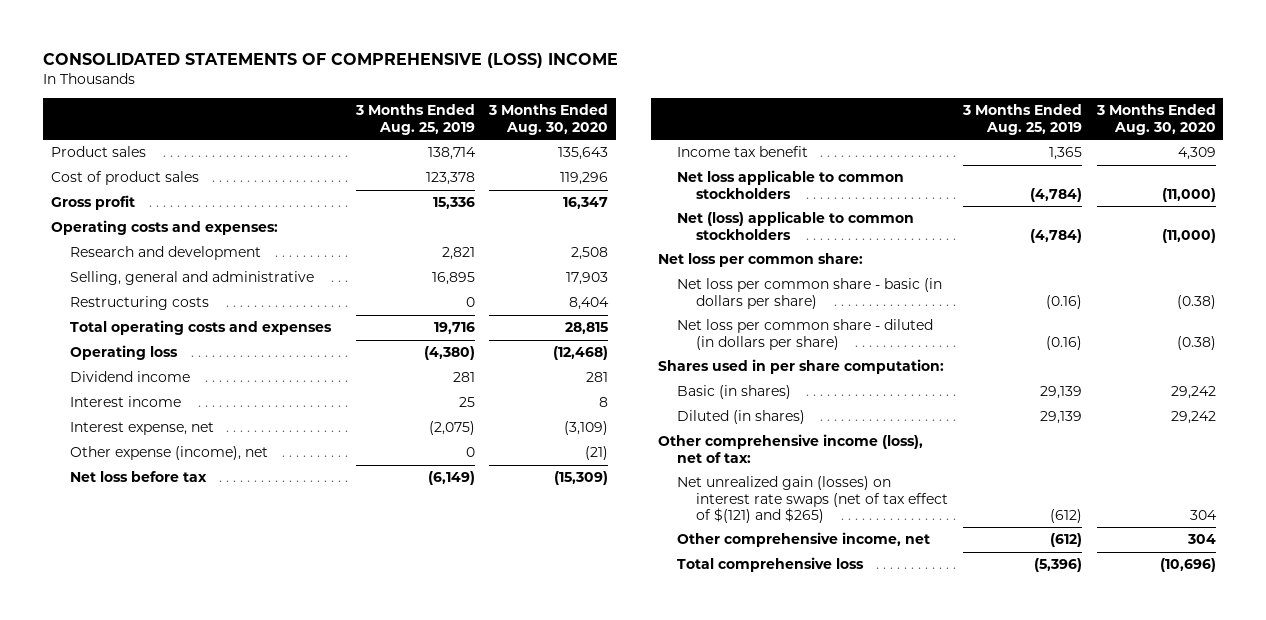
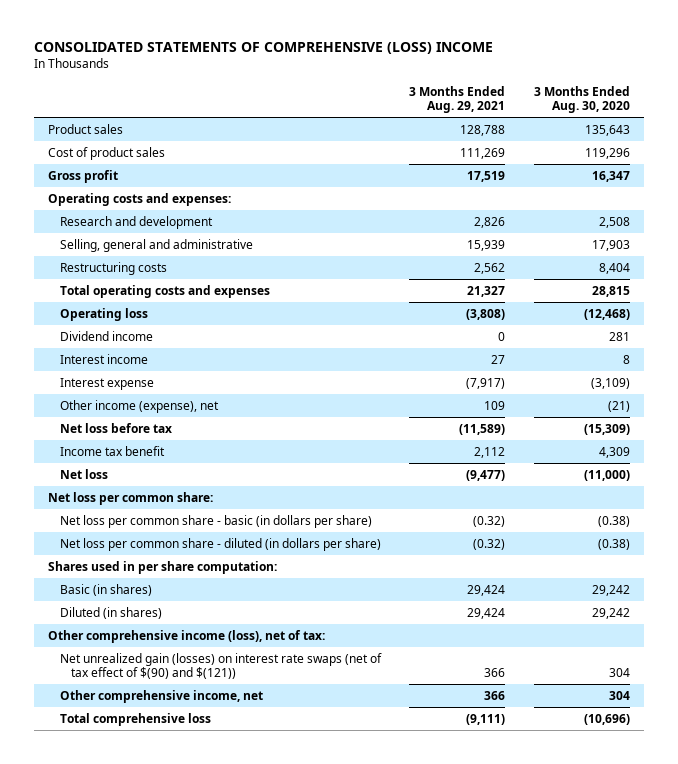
[354,104,475,135] 3 Months Ended Aug. 25, 2019 -> none
none -> [409,86,506,114] 3 Months Ended Aug. 29, 2021
[69,422,214,436] Interest expense, net -> [59,377,154,390] Interest expense
[69,446,268,461] Other expense (income), net -> [59,399,219,413] Other income (expense), net
[677,170,905,199] Net loss applicable to common stockholders -> none
[677,211,915,240] Net (loss) applicable to common stockholders -> [59,468,108,479] Net loss
[677,476,949,523] Net unrealized gain (losses) on interest rate swaps (net of tax effect of $(121) and $265) -> [59,652,382,679] Net unrealized gain (losses) on interest rate swaps (net of tax effect of $(90) and $(121))

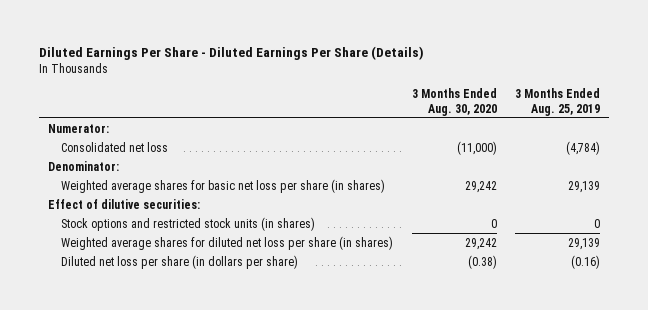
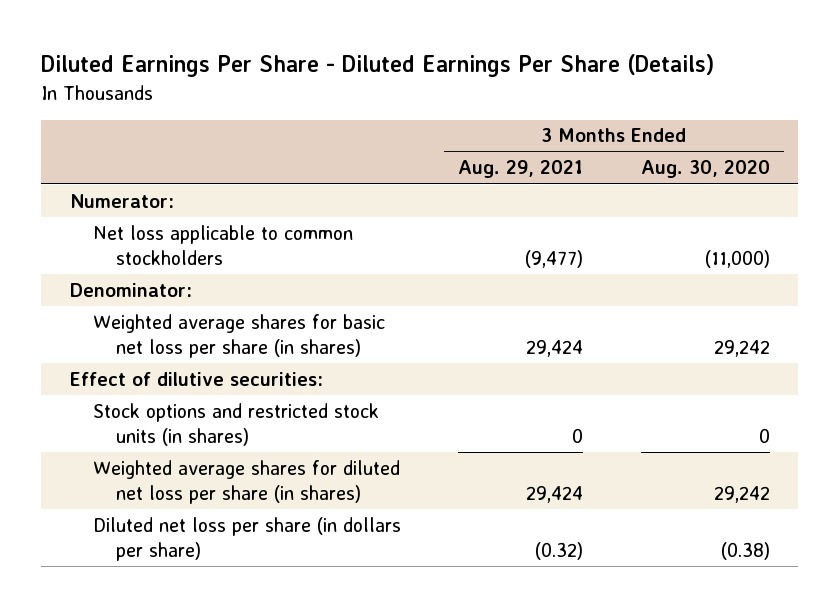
[514,88,600,116] 3 Months Ended Aug. 25, 2019 -> none
none -> [458,160,584,179] Aug. 29, 2021
[61,141,169,152] Consolidated net loss -> [93,224,354,266] Net loss applicable to common stockholders

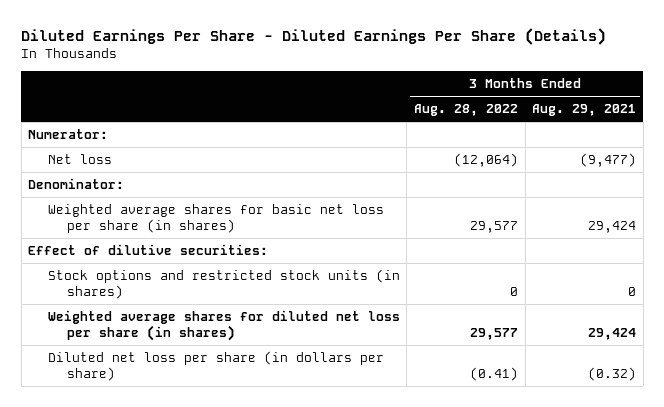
[640,160,770,179] Aug. 30, 2020 -> none
none -> [413,104,518,117] Aug. 28, 2022
[93,224,354,266] Net loss applicable to common stockholders -> [47,154,112,165] Net loss

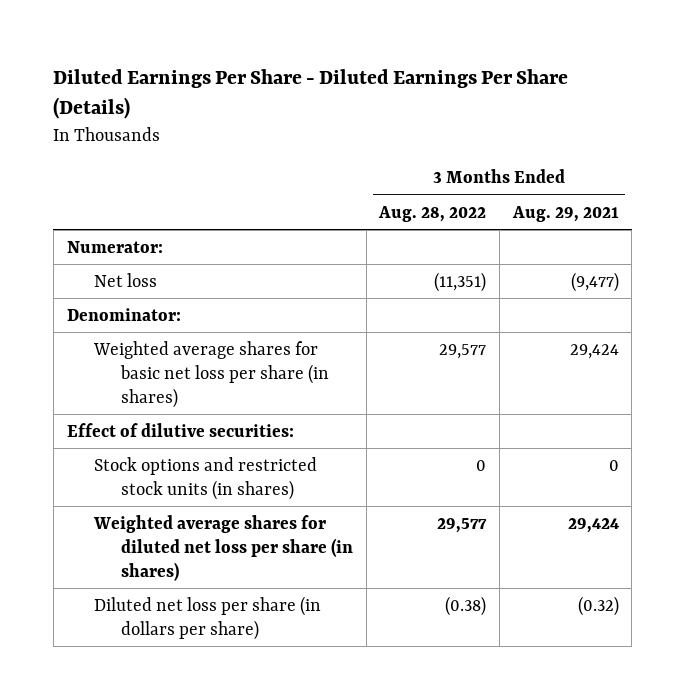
[453,153,518,168] (12,064) -> [434,271,487,292] (11,351)
[469,366,518,381] (0.41) -> [445,595,487,616] (0.38)

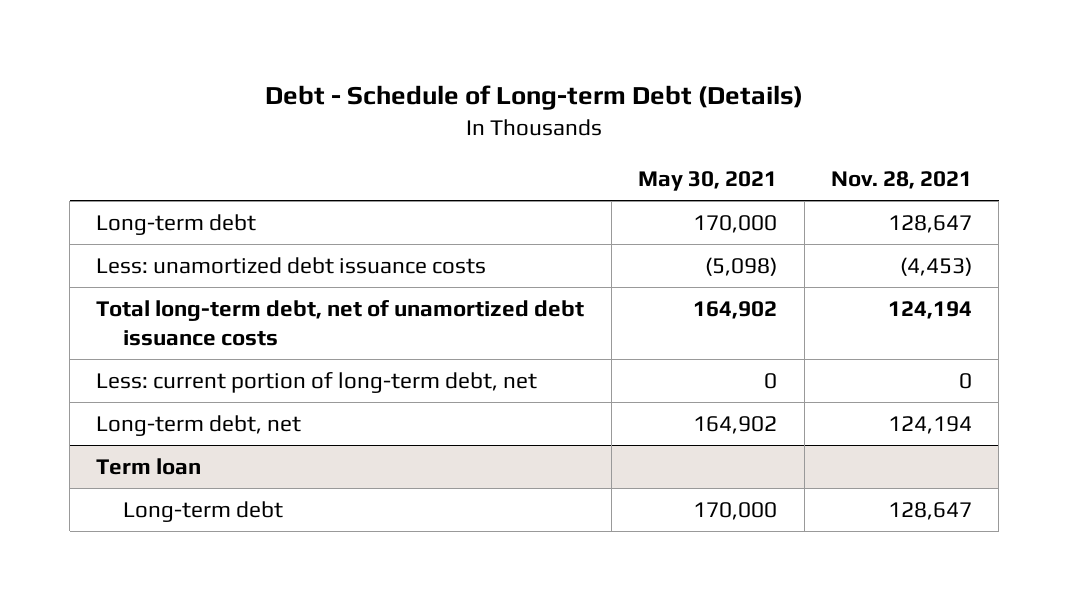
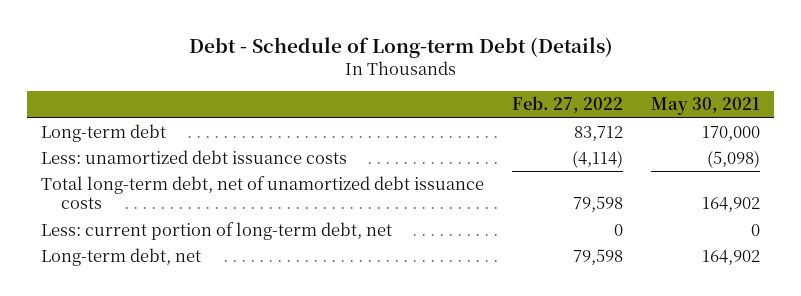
[830,171,972,190] Nov. 28, 2021 -> none
none -> [512,96,624,114] Feb. 27, 2022
[96,457,202,475] Term loan -> none
[122,500,283,522] Long-term debt -> none

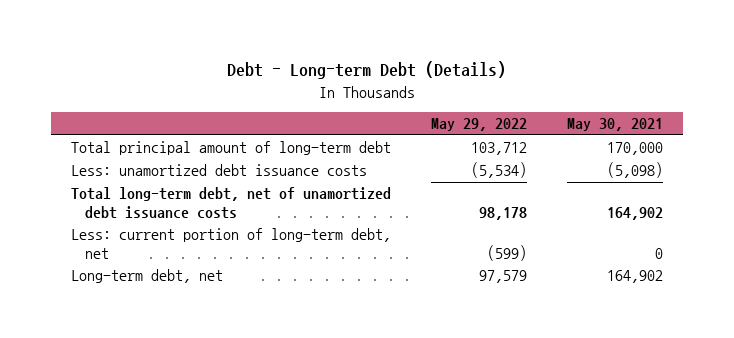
[188,36,613,58] Debt - Schedule of Long-term Debt (Details) -> [227,61,507,80] Debt - Long-term Debt (Details)
[512,96,624,114] Feb. 27, 2022 -> none
none -> [431,118,528,132] May 29, 2022
[41,124,167,143] Long-term debt -> [71,141,392,156] Total principal amount of long-term debt

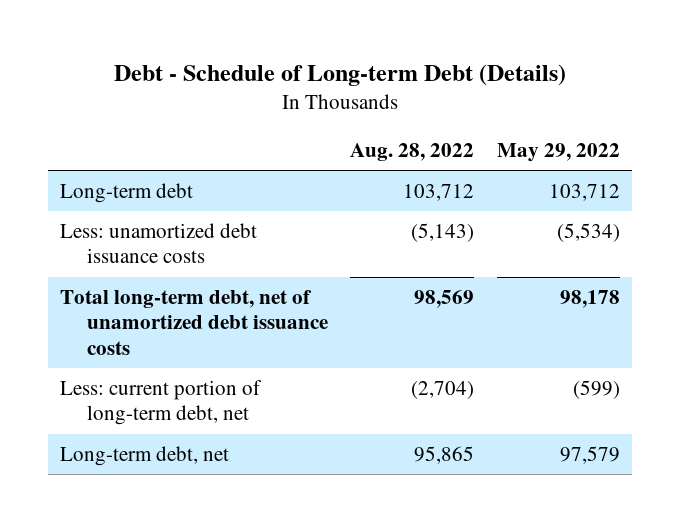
[227,61,507,80] Debt - Long-term Debt (Details) -> [114,64,567,87] Debt - Schedule of Long-term Debt (Details)
[567,118,664,132] May 30, 2021 -> none
none -> [350,143,475,162] Aug. 28, 2022
[71,141,392,156] Total principal amount of long-term debt -> [59,182,193,203] Long-term debt

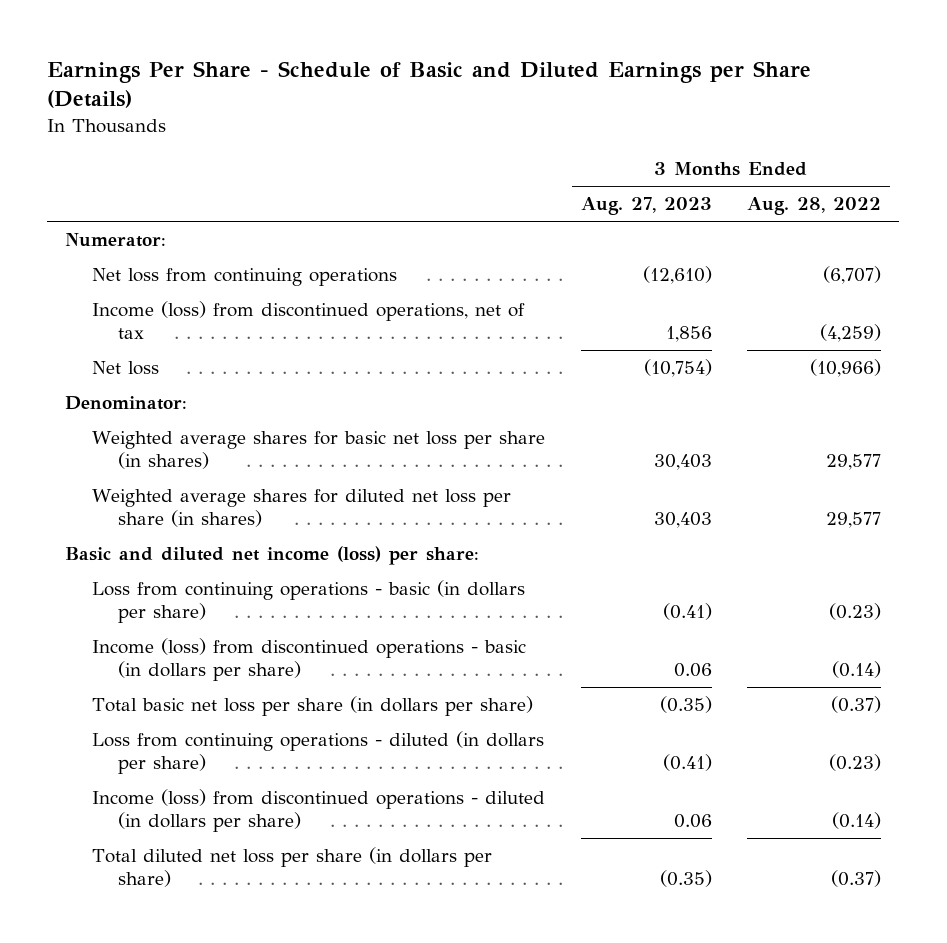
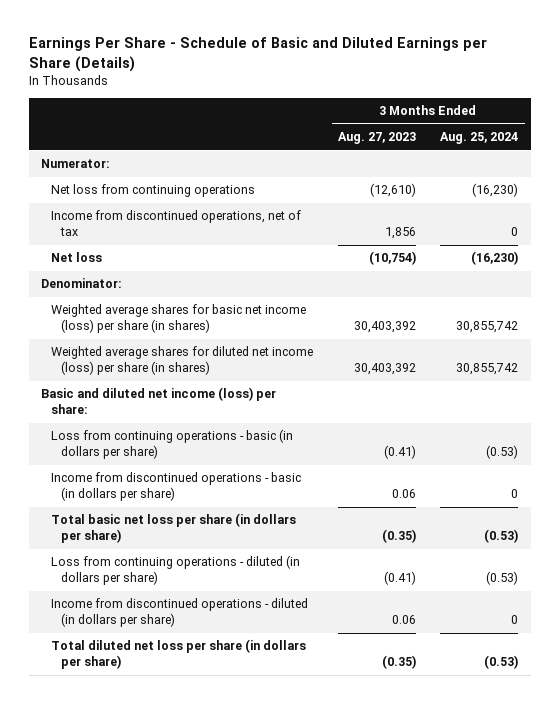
[747,197,882,216] Aug. 28, 2022 -> none
none -> [440,132,519,145] Aug. 25, 2024
[91,301,525,340] Income (loss) from discontinued operations, net of tax -> [51,210,302,237] Income from discontinued operations, net of tax
[91,431,545,470] Weighted average shares for basic net loss per share (in shares) -> [51,304,307,334] Weighted average shares for basic net income (loss) per share (in shares)
[653,454,712,471] 30,403 -> [353,321,416,334] 30,403,392
[91,489,511,528] Weighted average shares for diluted net loss per share (in shares) -> [51,346,314,376] Weighted average shares for diluted net income (loss) per share (in shares)
[653,512,712,529] 30,403 -> [353,363,416,376] 30,403,392
[91,638,526,682] Income (loss) from discontinued operations - basic (in dollars per share) -> [51,472,302,502] Income from discontinued operations - basic (in dollars per share)
[91,789,545,833] Income (loss) from discontinued operations - diluted (in dollars per share) -> [51,598,309,628] Income from discontinued operations - diluted (in dollars per share)

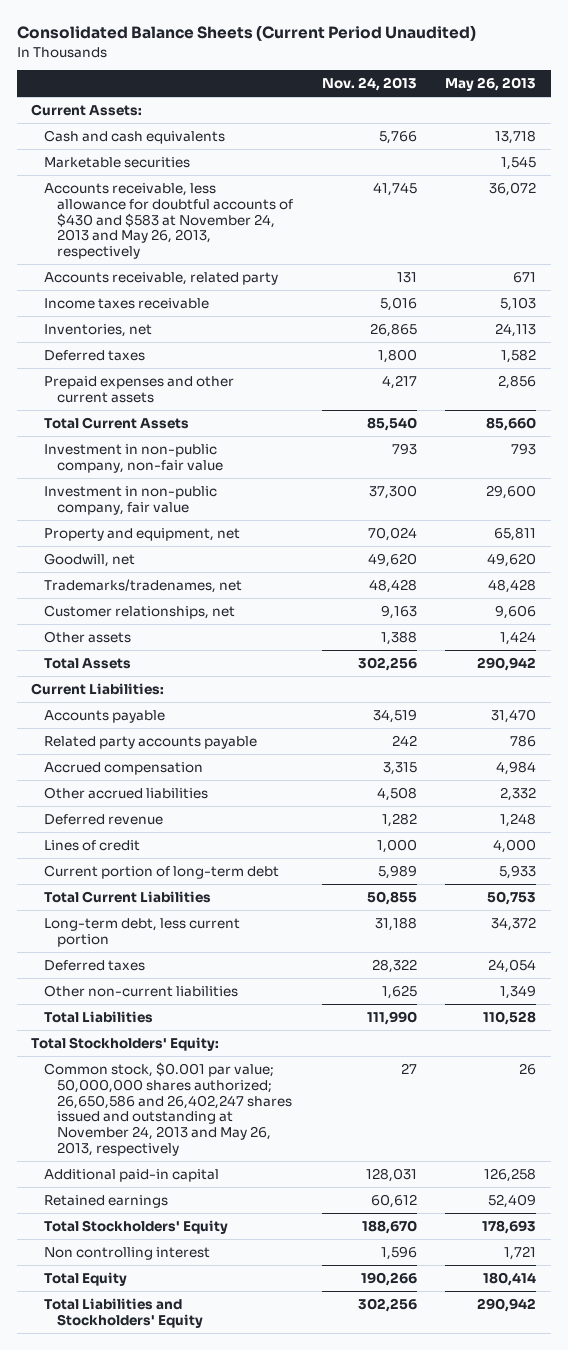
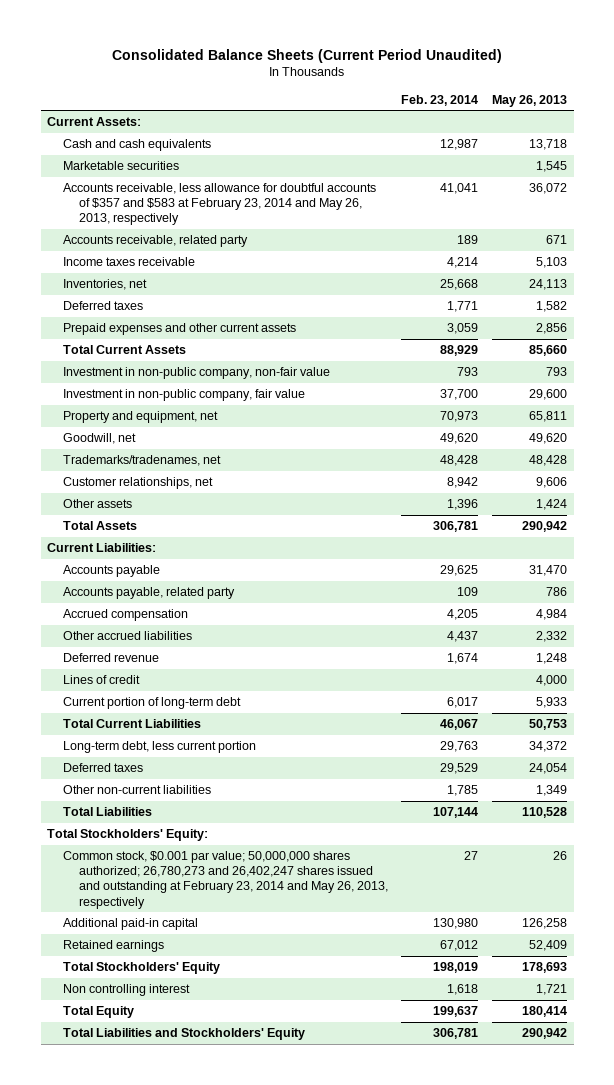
[321,77,417,92] Nov. 24, 2013 -> none
none -> [401,94,479,106] Feb. 23, 2014
[44,182,294,260] Accounts receivable, less allowance for doubtful accounts of $430 and $583 at November 24, 2013 and May 26, 2013, respectively -> [63,183,377,226] Accounts receivable, less allowance for doubtful accounts of $357 and $583 at February 23, 2014 and May 26, 2013, respectively
[44,735,258,749] Related party accounts payable -> [63,587,236,600] Accounts payable, related party
[44,1061,293,1157] Common stock, $0.001 par value; 50,000,000 shares authorized; 26,650,586 and 26,402,247 shares issued and outstanding at November 24, 2013 and May 26, 2013, respectively -> [63,851,388,909] Common stock, $0.001 par value; 50,000,000 shares authorized; 26,780,273 and 26,402,247 shares issued and outstanding at February 23, 2014 and May 26, 2013, respectively

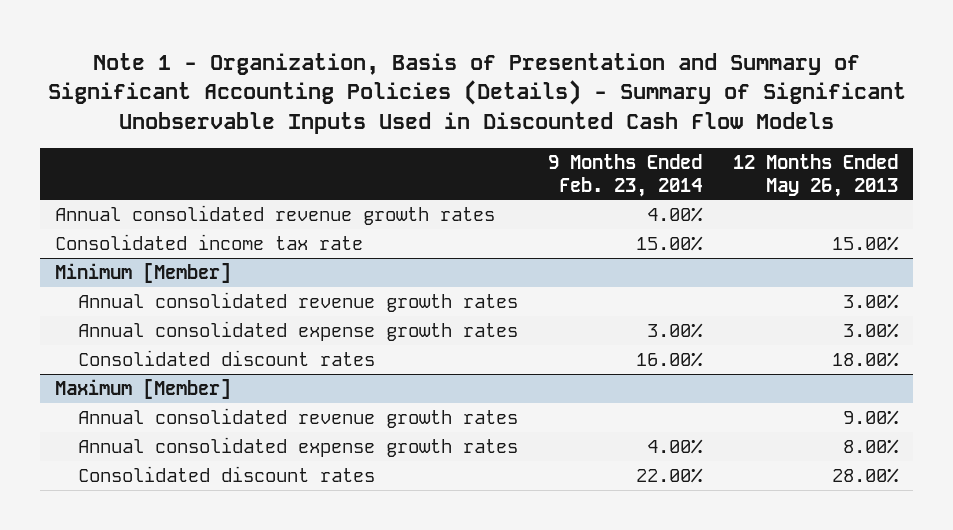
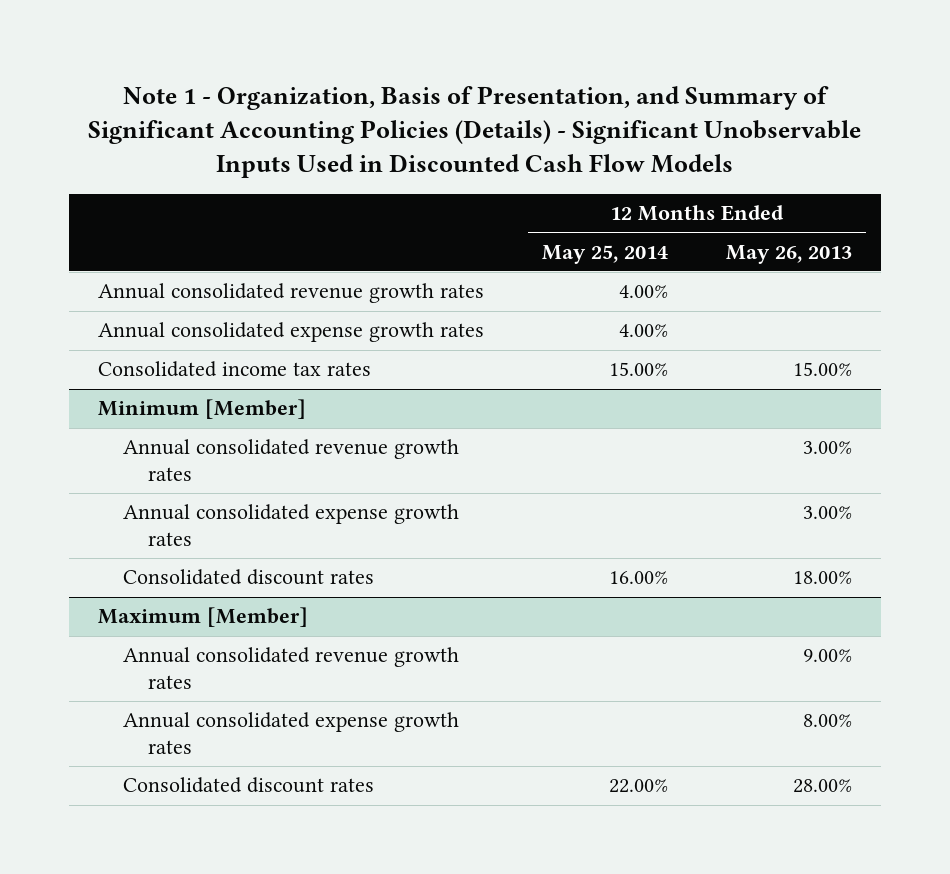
[47,52,906,134] Note 1 - Organization, Basis of Presentation and Summary of Significant Accounting Policies (Details) - Summary of Significant Unobservable Inputs Used in Discounted Cash Flow Models -> [88,85,862,178] Note 1 - Organization, Basis of Presentation, and Summary of Significant Accounting Policies (Details) - Significant Unobservable Inputs Used in Discounted Cash Flow Models
[548,154,703,197] 9 Months Ended Feb. 23, 2014 -> none
none -> [542,244,669,264] May 25, 2014
none -> [98,322,485,343] Annual consolidated expense growth rates
[55,234,364,251] Consolidated income tax rate -> [98,361,372,378] Consolidated income tax rates

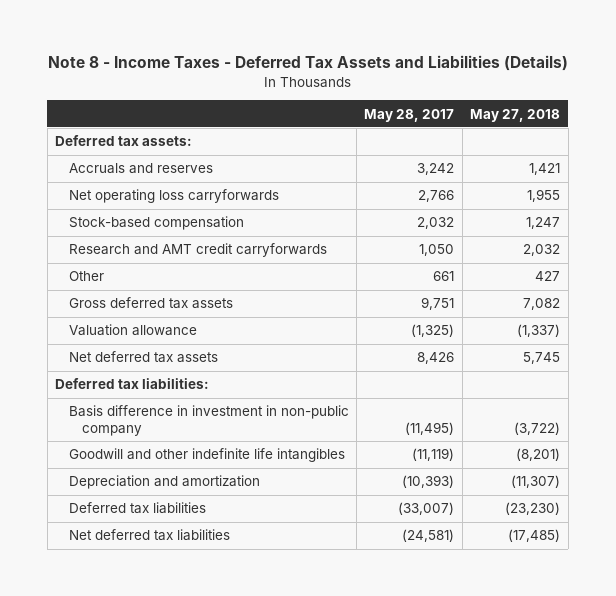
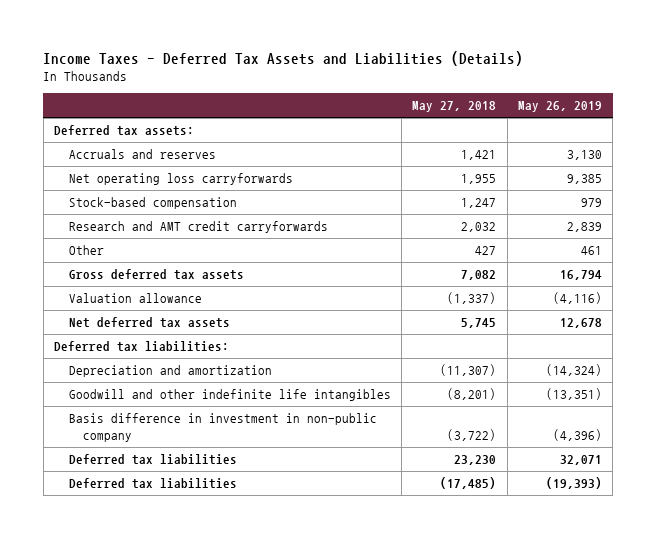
[47,55,568,72] Note 8 - Income Taxes - Deferred Tax Assets and Liabilities (Details) -> [43,50,524,66] Income Taxes - Deferred Tax Assets and Liabilities (Details)
[364,108,455,122] May 28, 2017 -> none
none -> [517,101,602,113] May 26, 2019
[68,448,345,463] Goodwill and other indefinite life intangibles -> [68,389,391,402] Goodwill and other indefinite life intangibles
[68,405,349,436] Basis difference in investment in non-public company -> [68,413,377,442] Basis difference in investment in non-public company
[505,502,561,516] (23,230) -> [454,455,497,466] 23,230
[68,529,230,542] Net deferred tax liabilities -> [68,478,237,490] Deferred tax liabilities

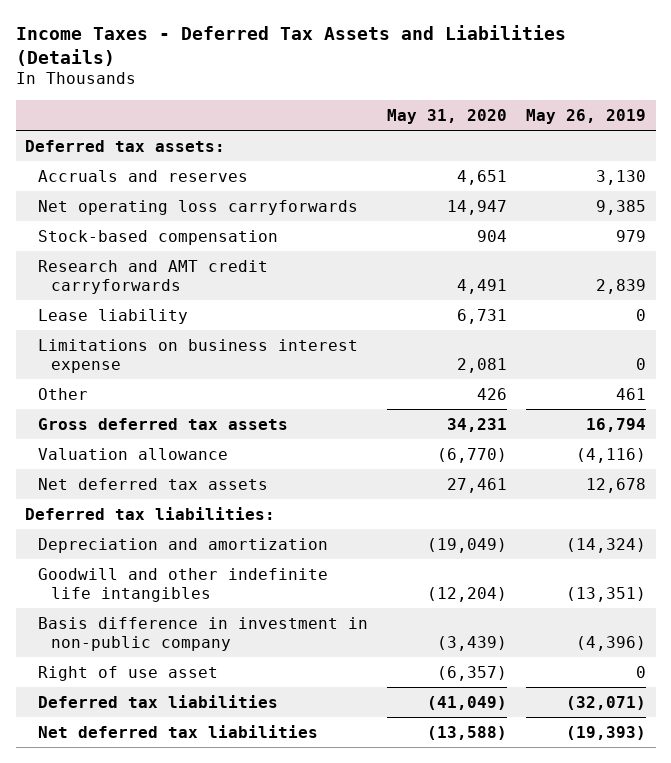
[412,101,497,113] May 27, 2018 -> none
none -> [386,108,507,124] May 31, 2020
none -> [37,308,188,324] Lease liability
none -> [37,338,358,373] Limitations on business interest expense
none -> [37,665,218,681] Right of use asset
[559,455,602,466] 32,071 -> [566,695,647,710] (32,071)
[68,478,237,490] Deferred tax liabilities -> [37,724,318,738] Net deferred tax liabilities

